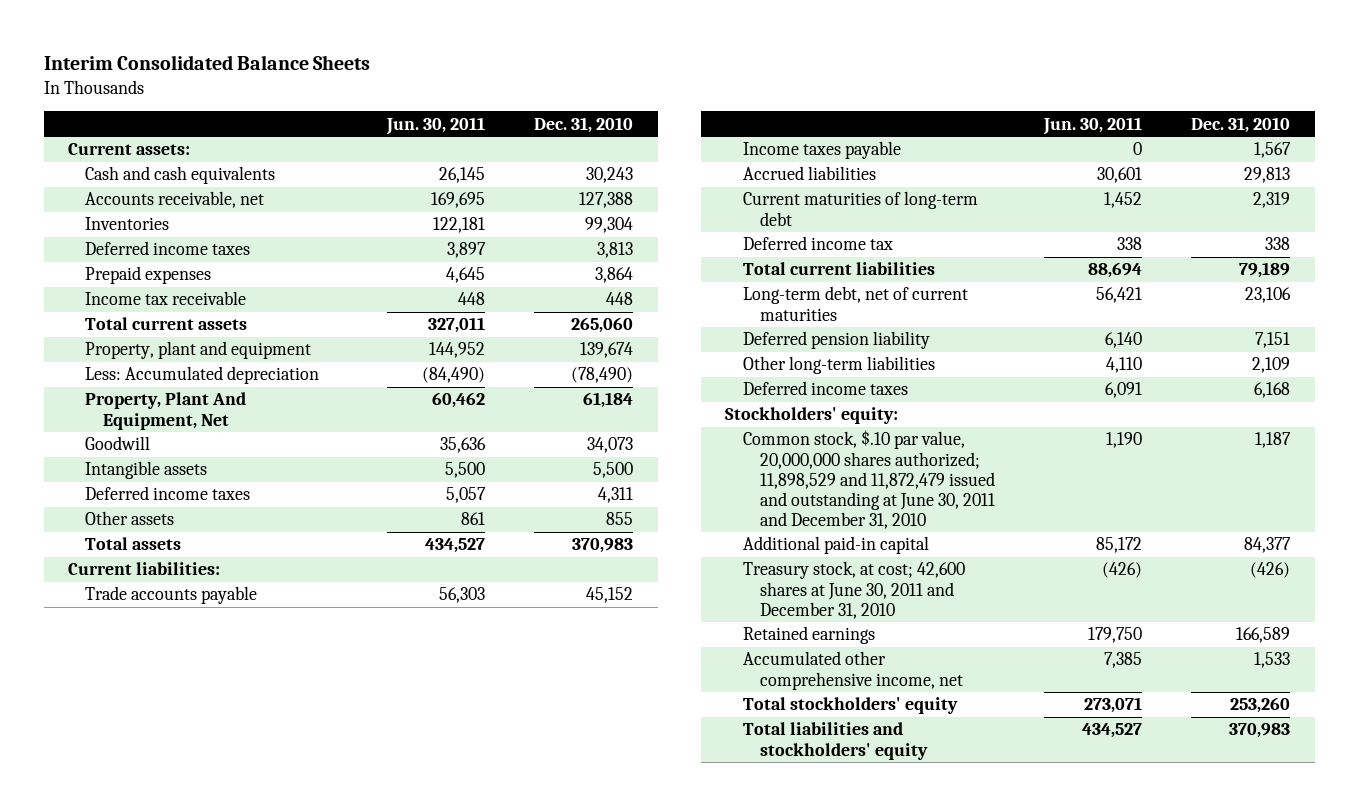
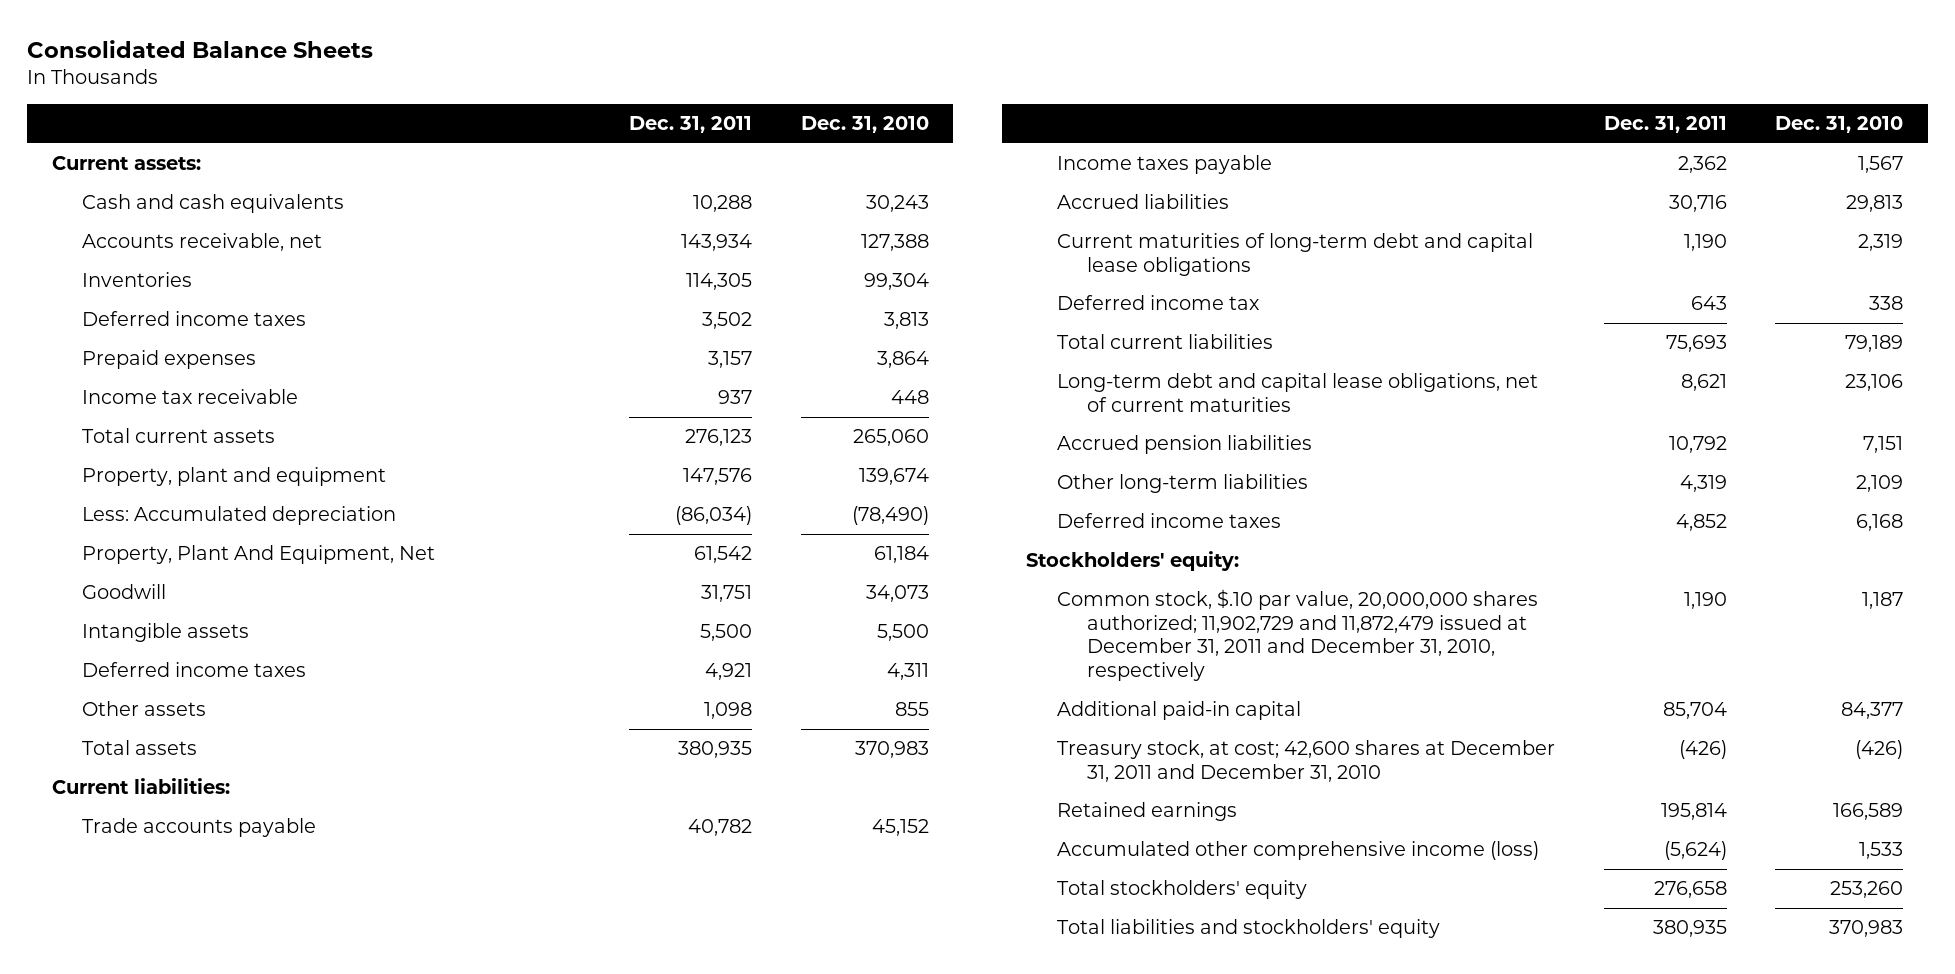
[43,55,370,71] Interim Consolidated Balance Sheets -> [27,39,374,58] Consolidated Balance Sheets
[385,116,485,135] Jun. 30, 2011 -> none
none -> [628,116,752,134] Dec. 31, 2011
[742,191,978,226] Current maturities of long-term debt -> [1056,233,1533,276] Current maturities of long-term debt and capital lease obligations
[742,286,968,321] Long-term debt, net of current maturities -> [1056,373,1538,412] Long-term debt and capital lease obligations, net of current maturities
[742,331,930,350] Deferred pension liability -> [1056,435,1312,455] Accrued pension liabilities
[742,430,995,529] Common stock, $.10 par value, 20,000,000 shares authorized; 11,898,529 and 11,872,479 issued and outstanding at June 30, 2011 and December 31, 2010 -> [1056,589,1538,681] Common stock, $.10 par value, 20,000,000 shares authorized; 11,902,729 and 11,872,479 issued at December 31, 2011 and December 31, 2010, respectively
[742,561,965,619] Treasury stock, at cost; 42,600 shares at June 30, 2011 and December 31, 2010 -> [1056,740,1555,782] Treasury stock, at cost; 42,600 shares at December 31, 2011 and December 31, 2010
[742,651,963,690] Accumulated other comprehensive income, net -> [1056,841,1539,861] Accumulated other comprehensive income (loss)

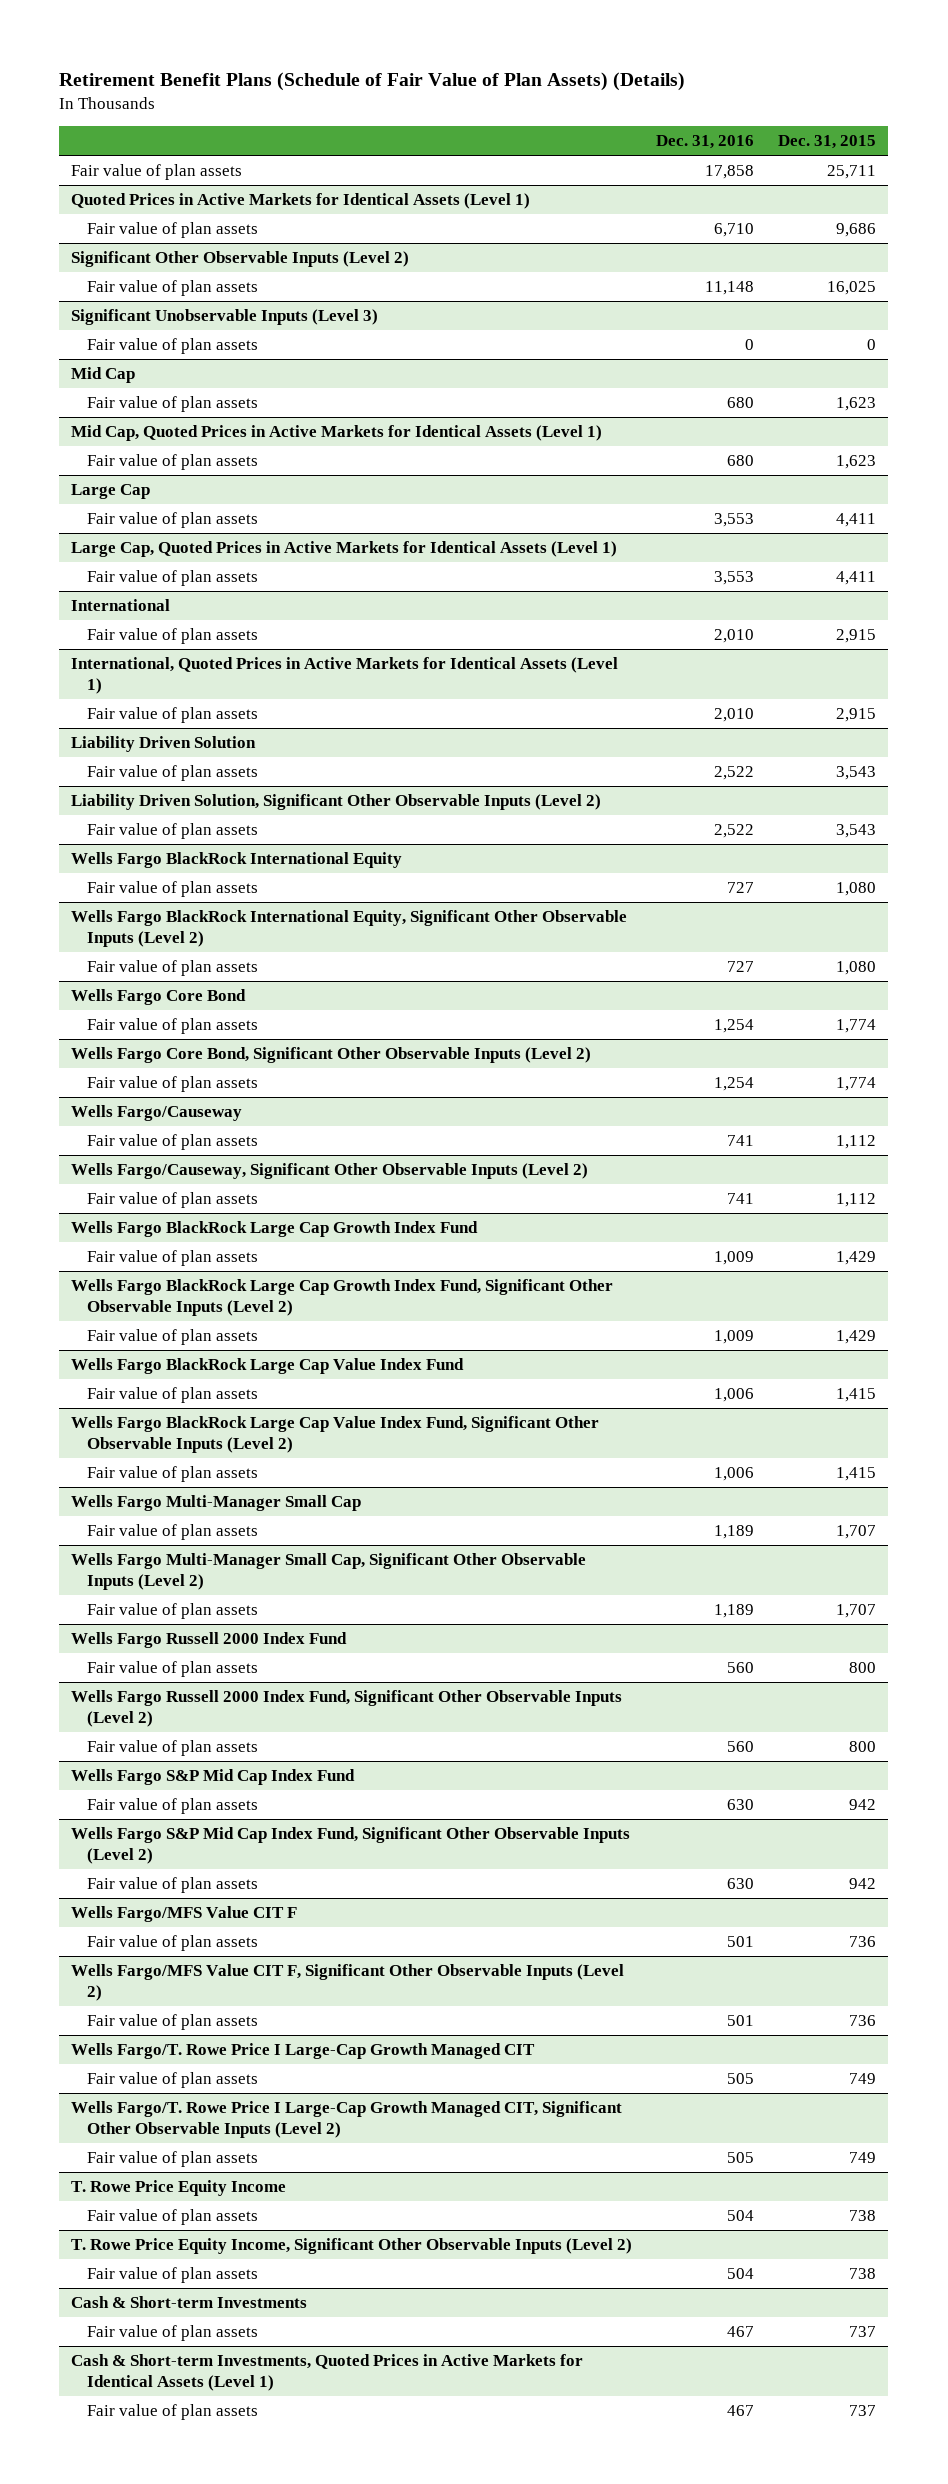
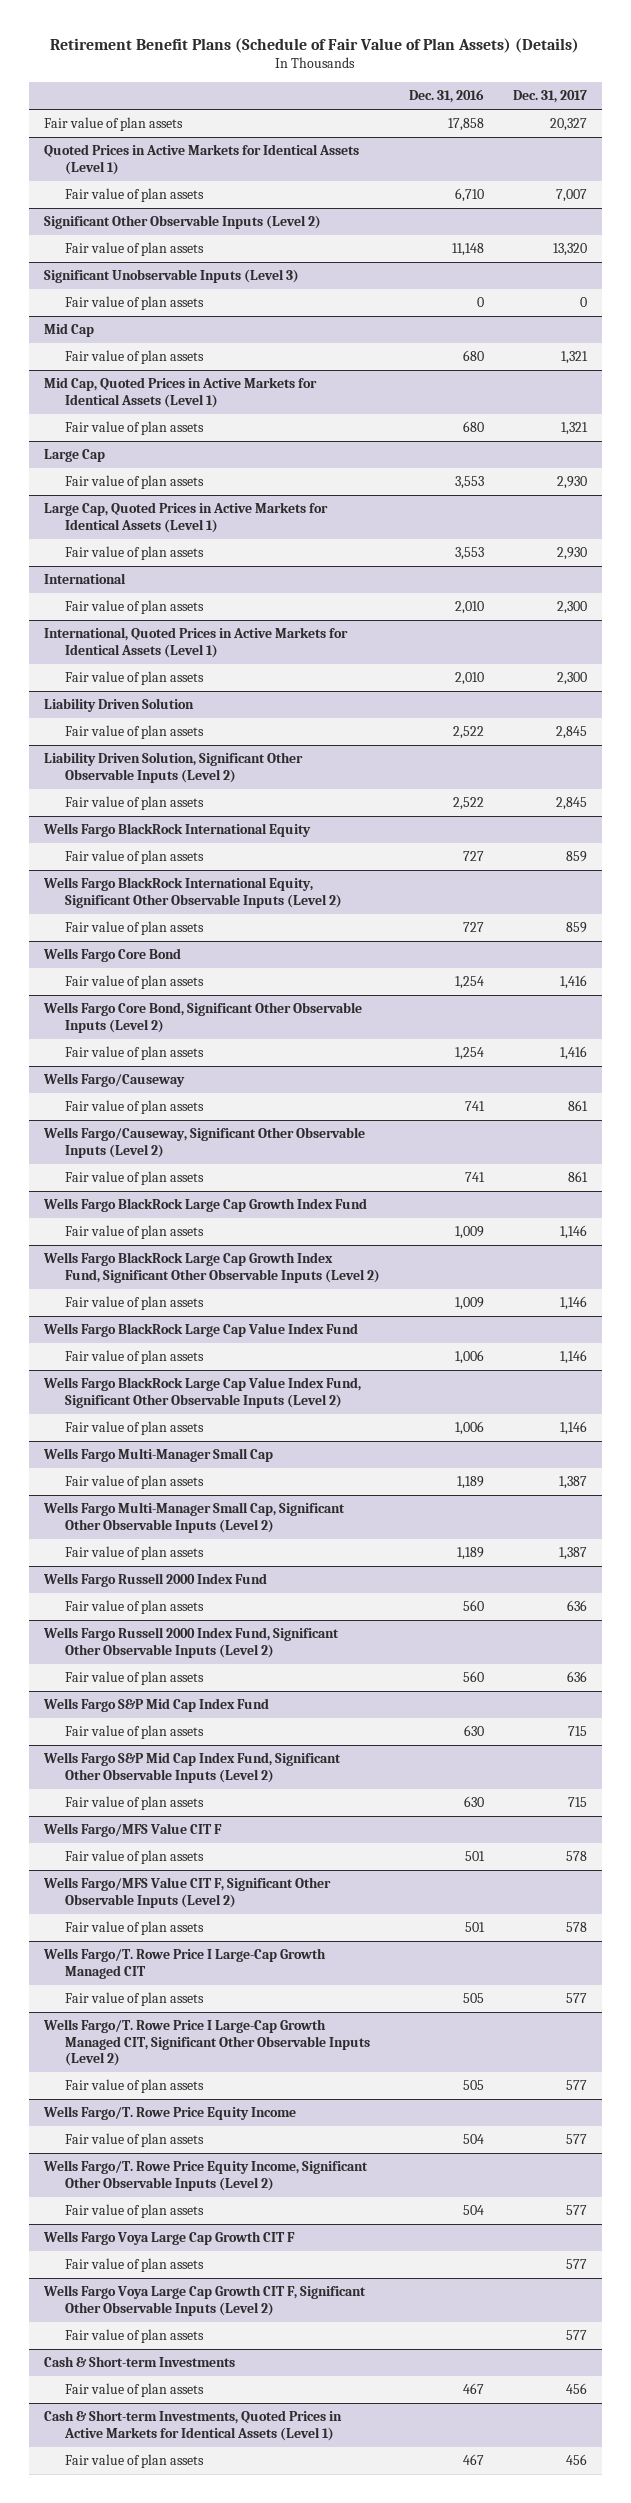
[778,135,877,150] Dec. 31, 2015 -> none
none -> [513,90,588,104] Dec. 31, 2017
[71,2180,287,2197] T. Rowe Price Equity Income -> [42,2106,296,2121] Wells Fargo/T. Rowe Price Equity Income
[71,2238,633,2255] T. Rowe Price Equity Income, Significant Other Observable Inputs (Level 2) -> [42,2160,368,2191] Wells Fargo/T. Rowe Price Equity Income, Significant Other Observable Inputs (Level 2)
none -> [42,2231,295,2246] Wells Fargo Voya Large Cap Growth CIT F
none -> [64,2258,204,2273] Fair value of plan assets
none -> [42,2285,366,2316] Wells Fargo Voya Large Cap Growth CIT F, Significant Other Observable Inputs (Level 2)
none -> [64,2329,204,2344] Fair value of plan assets

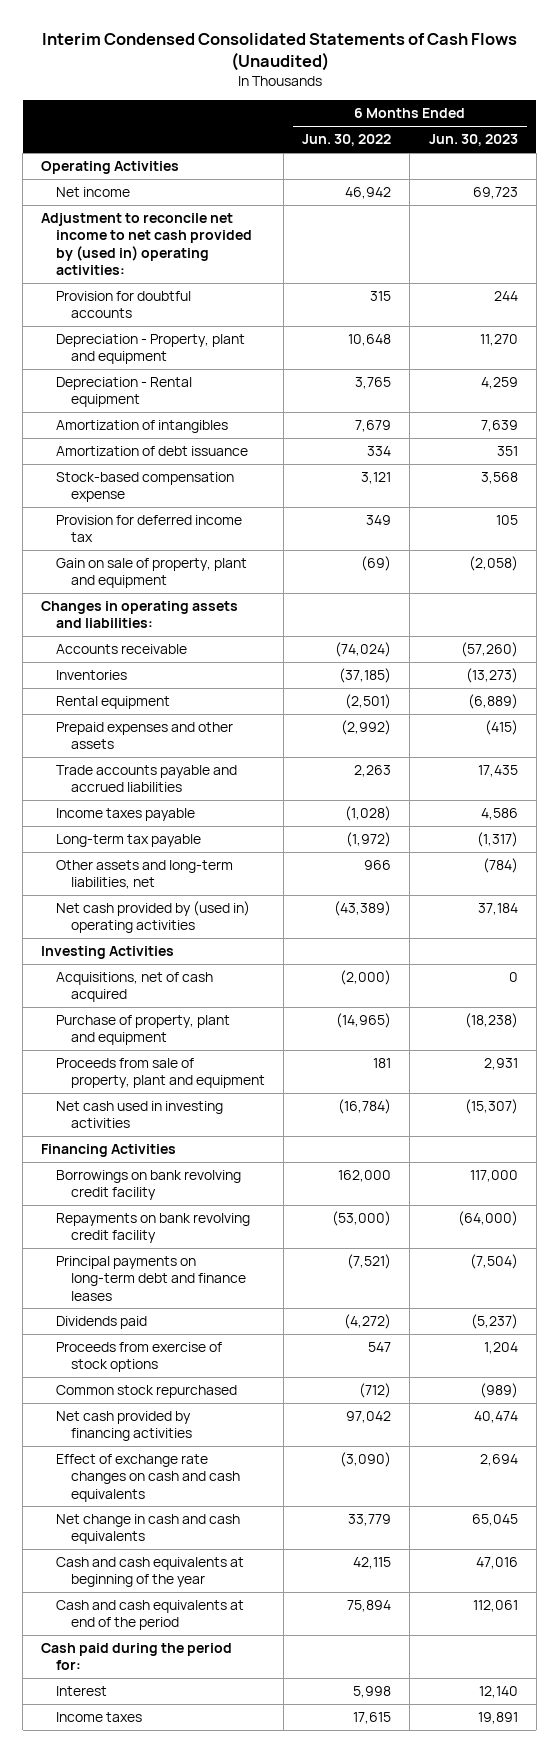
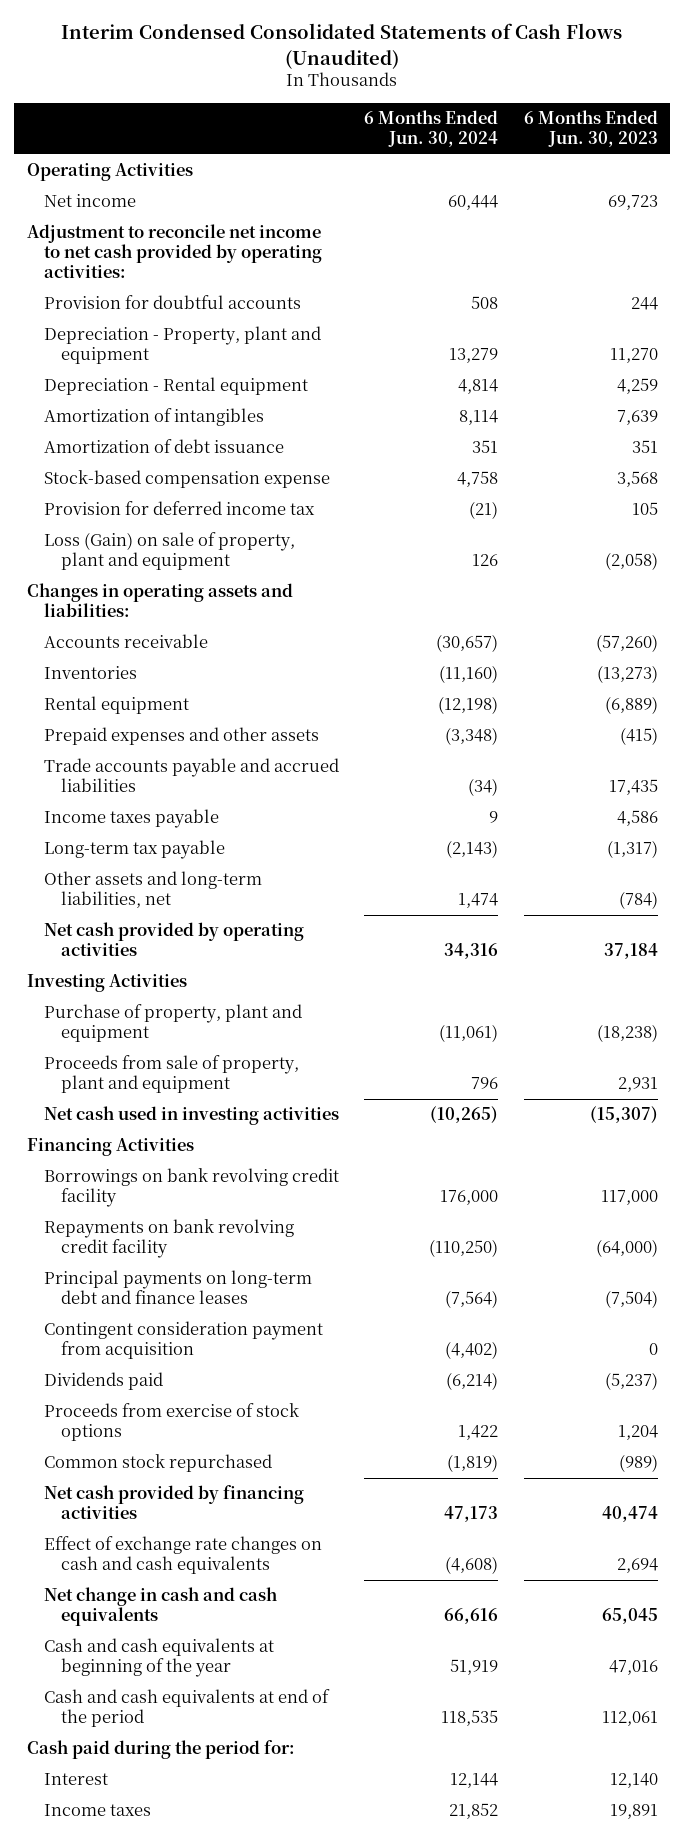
[302,134,392,147] Jun. 30, 2022 -> none
none -> [364,110,499,148] 6 Months Ended Jun. 30, 2024
[41,213,253,275] Adjustment to reconcile net income to net cash provided by (used in) operating activities: -> [26,224,322,279] Adjustment to reconcile net income to net cash provided by operating activities:
[56,558,248,589] Gain on sale of property, plant and equipment -> [43,532,295,571] Loss (Gain) on sale of property, plant and equipment
[56,901,251,934] Net cash provided by (used in) operating activities -> [43,922,304,957] Net cash provided by operating activities
[56,972,214,1003] Acquisitions, net of cash acquired -> none
none -> [43,1321,323,1360] Contingent consideration payment from acquisition

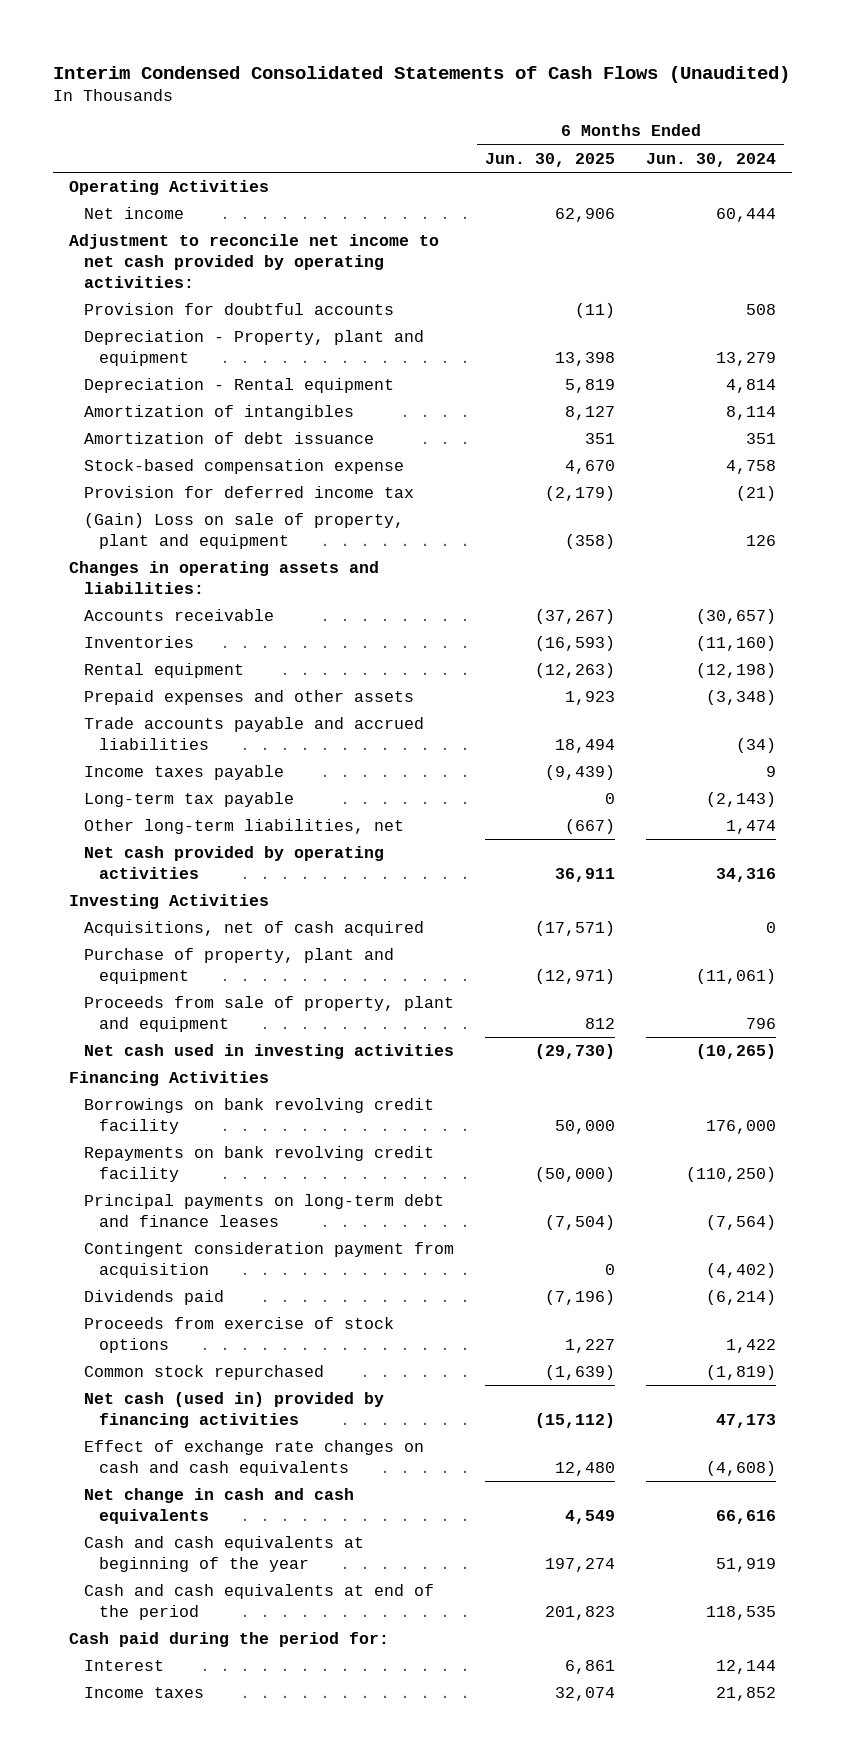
[523,110,658,148] 6 Months Ended Jun. 30, 2023 -> none
none -> [485,152,616,167] Jun. 30, 2025
[43,532,295,571] Loss (Gain) on sale of property, plant and equipment -> [83,513,404,550] (Gain) Loss on sale of property, plant and equipment
[43,871,262,909] Other assets and long-term liabilities, net -> [83,819,404,835] Other long-term liabilities, net
none -> [83,921,424,937] Acquisitions, net of cash acquired
[43,1485,304,1520] Net cash provided by financing activities -> [83,1392,384,1429] Net cash (used in) provided by financing activities

